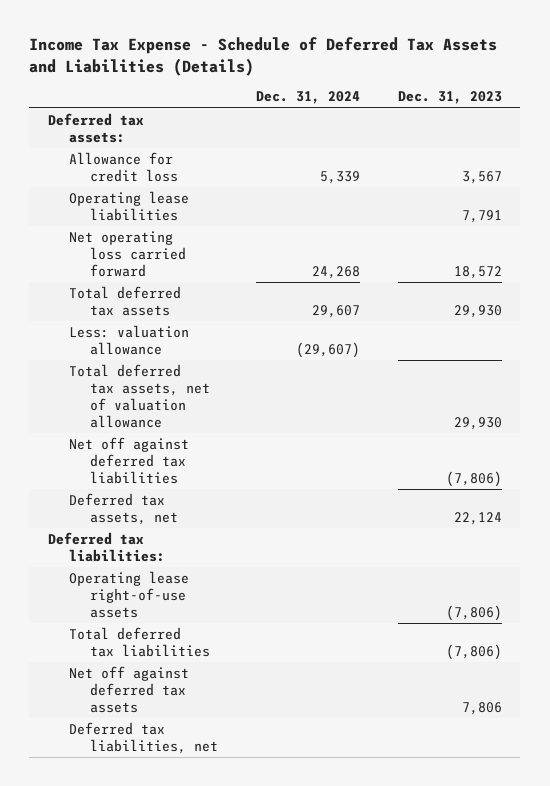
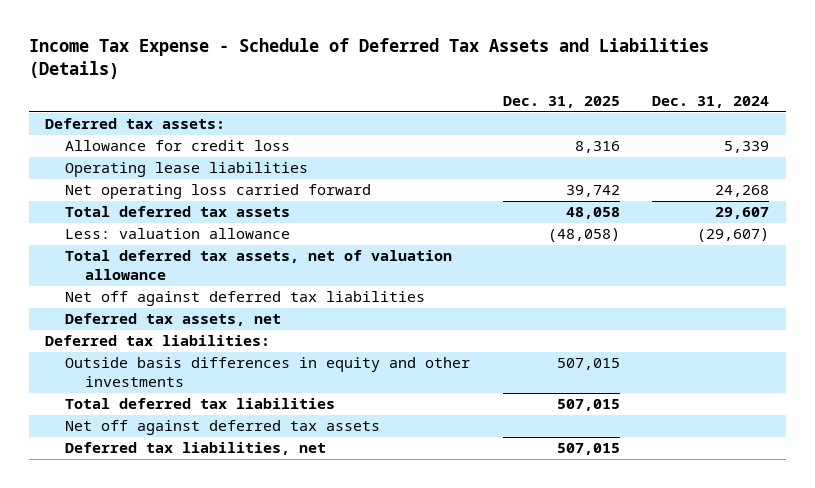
[397,91,502,105] Dec. 31, 2023 -> none
none -> [502,96,620,109] Dec. 31, 2025
[69,570,190,618] Operating lease right-of-use assets -> [64,357,470,387] Outside basis differences in equity and other investments

